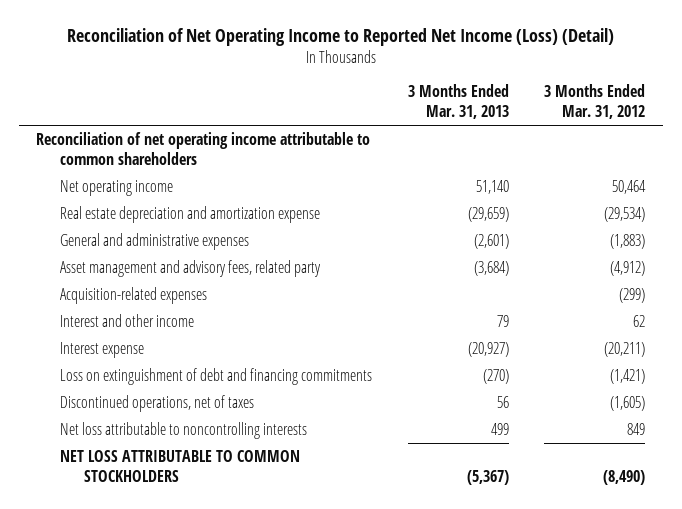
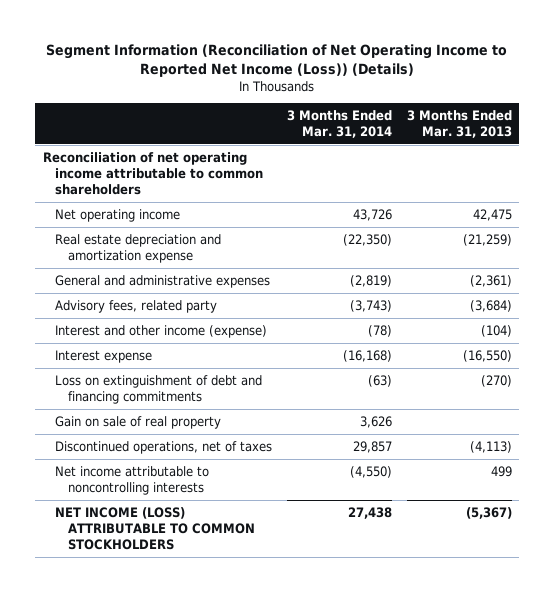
[66,28,614,47] Reconciliation of Net Operating Income to Reported Net Income (Loss) (Detail) -> [46,43,508,77] Segment Information (Reconciliation of Net Operating Income to Reported Net Income (Loss)) (Details)
[544,84,646,120] 3 Months Ended Mar. 31, 2012 -> none
none -> [286,110,392,138] 3 Months Ended Mar. 31, 2014
[60,287,208,305] Acquisition-related expenses -> none
[475,180,509,195] 51,140 -> [472,209,512,222] 42,475
[467,207,509,223] (29,659) -> [462,234,512,247] (21,259)
[473,234,509,250] (2,601) -> [469,275,512,288] (2,361)
[60,260,322,278] Asset management and advisory fees, related party -> [55,300,218,314] Advisory fees, related party
[60,314,195,328] Interest and other income -> [55,325,268,339] Interest and other income (expense)
[496,315,509,328] 79 -> [480,325,512,338] (104)
[467,342,509,358] (20,927) -> [462,350,512,363] (16,550)
none -> [55,416,222,430] Gain on sale of real property
[496,396,509,409] 56 -> [469,441,512,454] (4,113)
[60,422,308,440] Net loss attributable to noncontrolling interests -> [55,466,210,495] Net income attributable to noncontrolling interests
[60,450,301,482] NET LOSS ATTRIBUTABLE TO COMMON STOCKHOLDERS -> [55,507,255,550] NET INCOME (LOSS) ATTRIBUTABLE TO COMMON STOCKHOLDERS

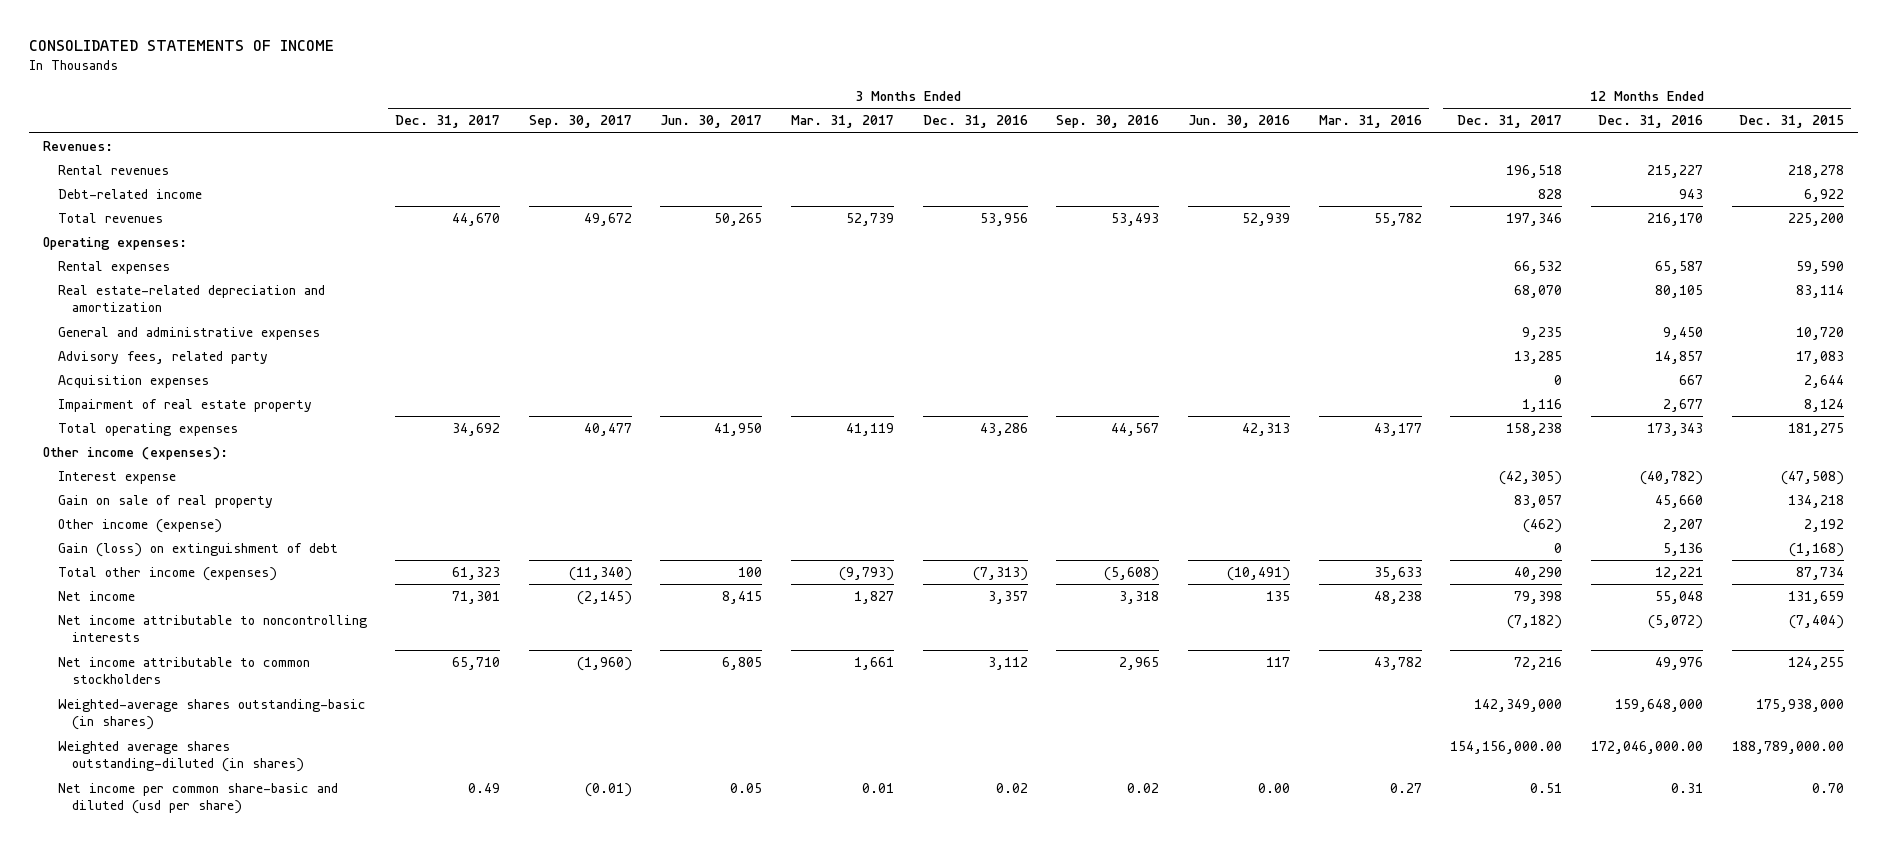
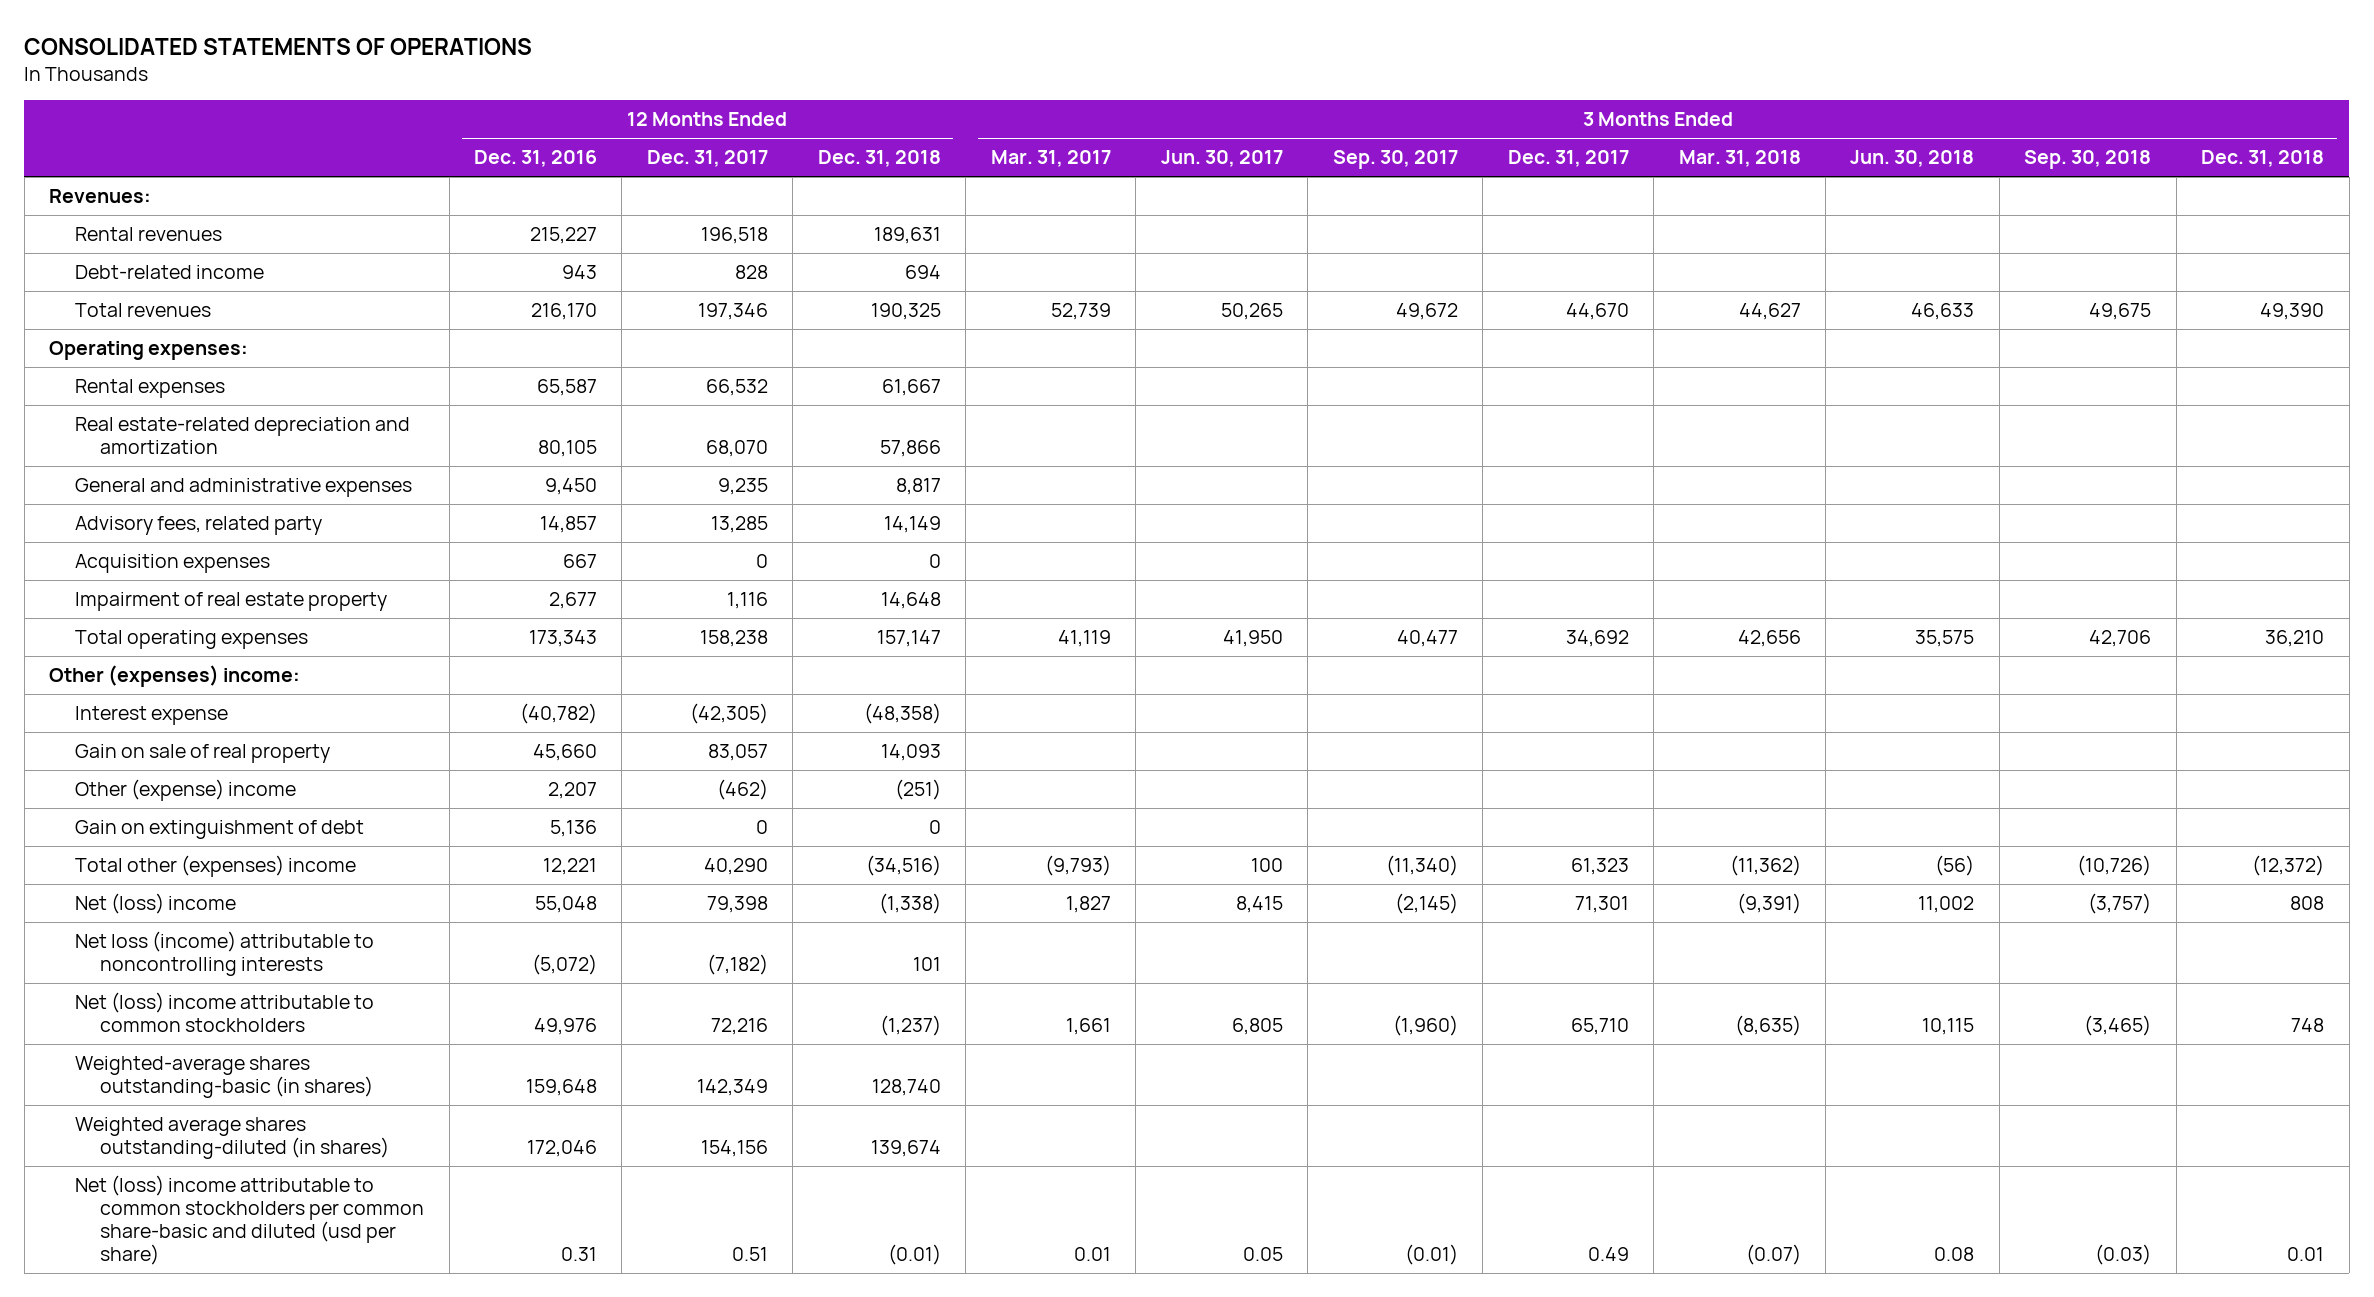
[28,39,334,51] CONSOLIDATED STATEMENTS OF INCOME -> [24,37,533,55] CONSOLIDATED STATEMENTS OF OPERATIONS
[922,115,1028,129] Dec. 31, 2016 -> none
[1056,115,1160,129] Sep. 30, 2016 -> none
[1188,115,1291,129] Jun. 30, 2016 -> none
[1318,115,1422,129] Mar. 31, 2016 -> none
[1738,115,1844,129] Dec. 31, 2015 -> none
none -> [817,150,941,168] Dec. 31, 2018
none -> [1678,150,1801,168] Mar. 31, 2018
none -> [1850,150,1975,168] Jun. 30, 2018
none -> [2024,150,2152,170] Sep. 30, 2018
none -> [2201,150,2325,168] Dec. 31, 2018
[43,447,229,461] Other income (expenses): -> [49,665,301,688] Other (expenses) income:
[57,519,222,534] Other income (expense) -> [74,779,296,802] Other (expense) income
[57,543,338,558] Gain (loss) on extinguishment of debt -> [74,820,364,840] Gain on extinguishment of debt
[57,567,277,582] Total other income (expenses) -> [74,855,356,878] Total other (expenses) income
[57,591,135,602] Net income -> [74,893,236,915] Net (loss) income
[57,615,367,643] Net income attributable to noncontrolling interests -> [74,931,374,976] Net loss (income) attributable to noncontrolling interests
[57,657,310,685] Net income attributable to common stockholders -> [74,992,374,1032] Net (loss) income attributable to common stockholders
[1474,699,1563,713] 142,349,000 -> [696,1078,768,1096] 142,349
[1615,699,1704,713] 159,648,000 -> [525,1078,597,1096] 159,648
[1450,741,1563,755] 154,156,000.00 -> [700,1139,768,1157] 154,156
[1591,741,1704,755] 172,046,000.00 -> [526,1139,597,1157] 172,046
[57,783,338,815] Net income per common share-basic and diluted (usd per share) -> [74,1175,425,1265] Net (loss) income attributable to common stockholders per common share-basic and diluted (usd per share)

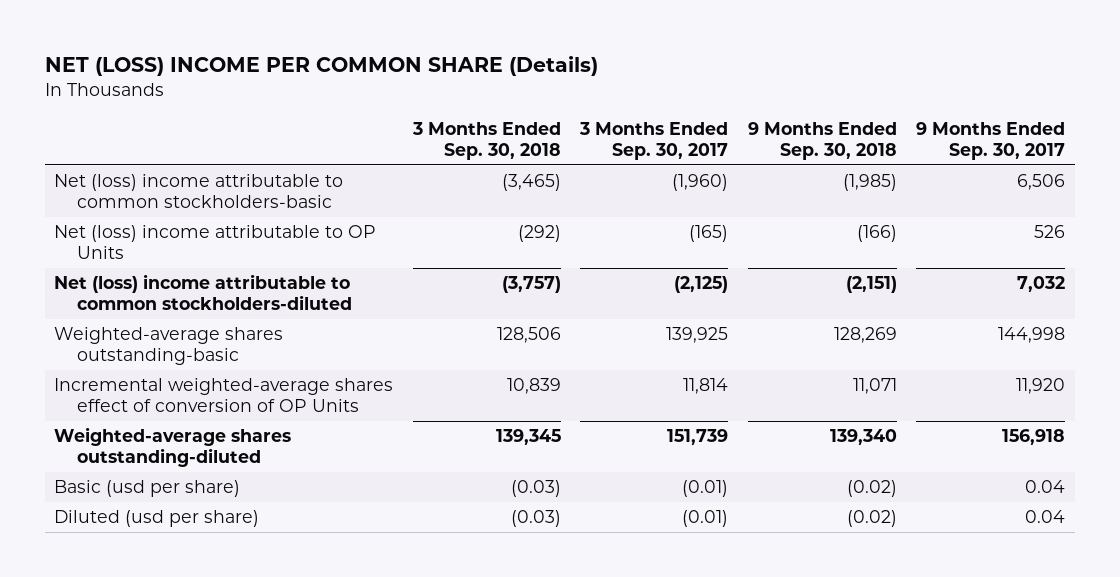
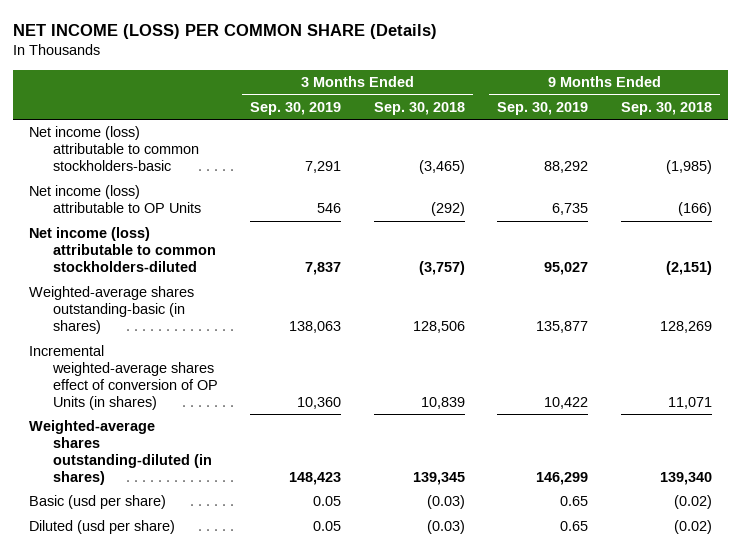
[44,56,598,77] NET (LOSS) INCOME PER COMMON SHARE (Details) -> [13,23,438,39] NET INCOME (LOSS) PER COMMON SHARE (Details)
[579,121,729,160] 3 Months Ended Sep. 30, 2017 -> none
[916,121,1066,160] 9 Months Ended Sep. 30, 2017 -> none
none -> [250,102,342,116] Sep. 30, 2019
none -> [497,102,589,116] Sep. 30, 2019
[54,174,344,209] Net (loss) income attributable to common stockholders-basic -> [29,126,199,172] Net income (loss) attributable to common stockholders-basic
[54,225,377,260] Net (loss) income attributable to OP Units -> [29,185,201,214] Net income (loss) attributable to OP Units
[54,274,352,311] Net (loss) income attributable to common stockholders-diluted -> [29,227,216,273] Net income (loss) attributable to common stockholders-diluted
[54,327,284,366] Weighted-average shares outstanding-basic -> [29,286,195,335] Weighted-average shares outstanding-basic (in shares)
[54,378,394,413] Incremental weighted-average shares effect of conversion of OP Units -> [29,345,218,410] Incremental weighted-average shares effect of conversion of OP Units (in shares)
[54,427,292,468] Weighted-average shares outstanding-diluted -> [29,420,212,485] Weighted-average shares outstanding-diluted (in shares)

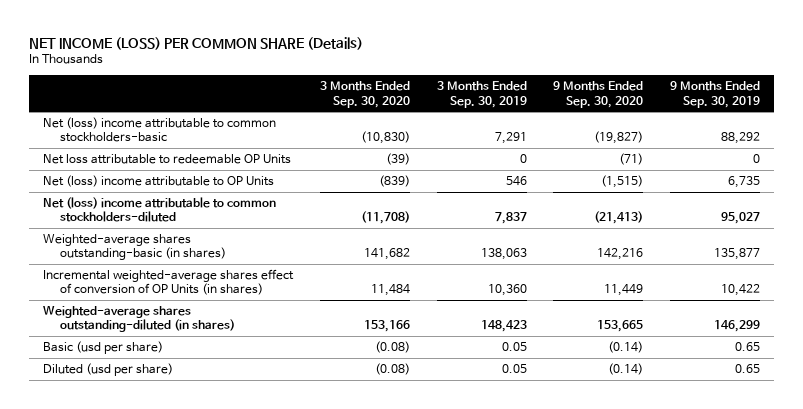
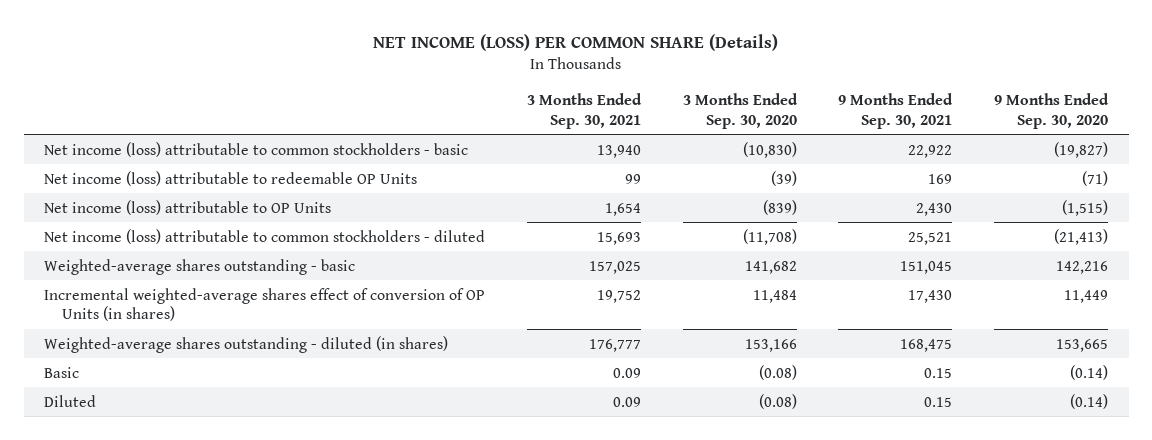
[436,81,527,108] 3 Months Ended Sep. 30, 2019 -> none
[670,81,761,108] 9 Months Ended Sep. 30, 2019 -> none
none -> [527,92,643,129] 3 Months Ended Sep. 30, 2021
none -> [838,92,954,129] 9 Months Ended Sep. 30, 2021
[42,117,276,143] Net (loss) income attributable to common stockholders-basic -> [44,141,469,157] Net income (loss) attributable to common stockholders - basic
[42,154,291,165] Net loss attributable to redeemable OP Units -> [44,170,418,186] Net income (loss) attributable to redeemable OP Units
[42,175,274,188] Net (loss) income attributable to OP Units -> [44,199,332,215] Net income (loss) attributable to OP Units
[42,197,276,223] Net (loss) income attributable to common stockholders-diluted -> [44,228,486,244] Net income (loss) attributable to common stockholders - diluted
[42,234,226,261] Weighted-average shares outstanding-basic (in shares) -> [44,258,356,275] Weighted-average shares outstanding - basic
[42,306,235,333] Weighted-average shares outstanding-diluted (in shares) -> [44,335,449,353] Weighted-average shares outstanding - diluted (in shares)
[42,341,163,355] Basic (usd per share) -> [44,366,80,378] Basic
[42,363,173,377] Diluted (usd per share) -> [44,394,97,407] Diluted

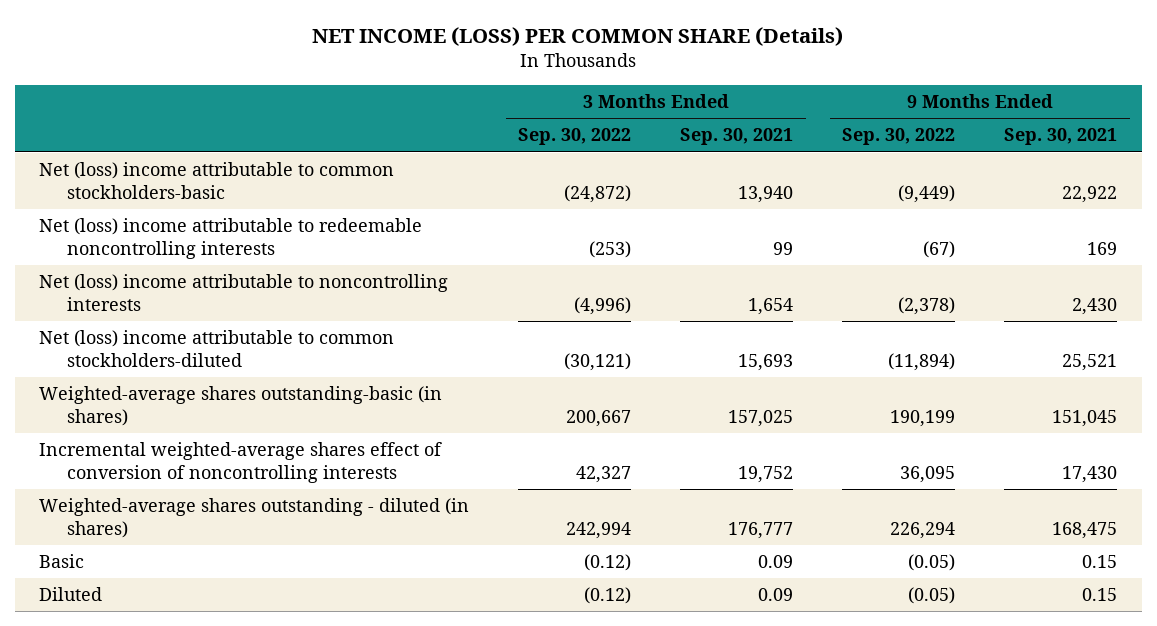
[682,92,798,129] 3 Months Ended Sep. 30, 2020 -> none
[993,92,1109,129] 9 Months Ended Sep. 30, 2020 -> none
none -> [518,128,632,146] Sep. 30, 2022
none -> [842,128,956,146] Sep. 30, 2022
[44,141,469,157] Net income (loss) attributable to common stockholders - basic -> [39,162,395,199] Net (loss) income attributable to common stockholders-basic
[44,170,418,186] Net income (loss) attributable to redeemable OP Units -> [39,218,423,259] Net (loss) income attributable to redeemable noncontrolling interests
[44,199,332,215] Net income (loss) attributable to OP Units -> [39,274,449,311] Net (loss) income attributable to noncontrolling interests
[44,228,486,244] Net income (loss) attributable to common stockholders - diluted -> [39,330,395,367] Net (loss) income attributable to common stockholders-diluted
[44,258,356,275] Weighted-average shares outstanding - basic -> [39,386,443,426] Weighted-average shares outstanding-basic (in shares)
[44,287,486,322] Incremental weighted-average shares effect of conversion of OP Units (in shares) -> [39,442,443,483] Incremental weighted-average shares effect of conversion of noncontrolling interests

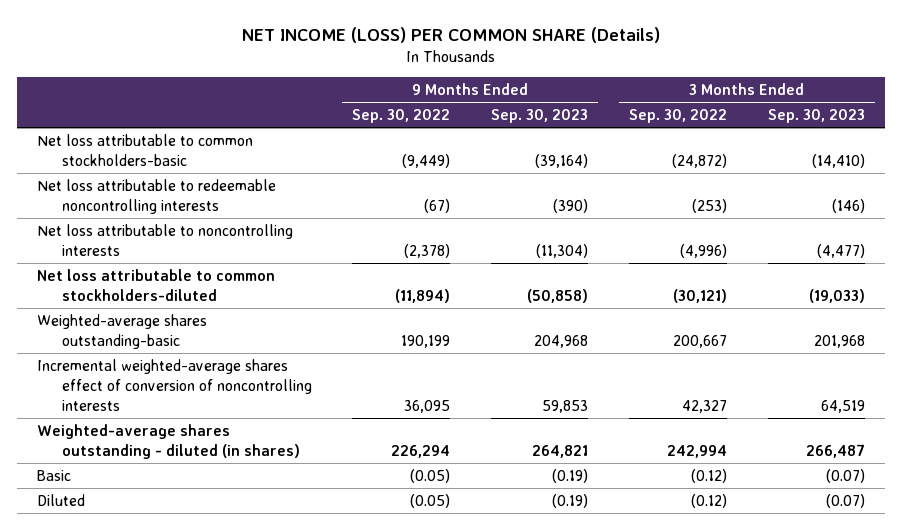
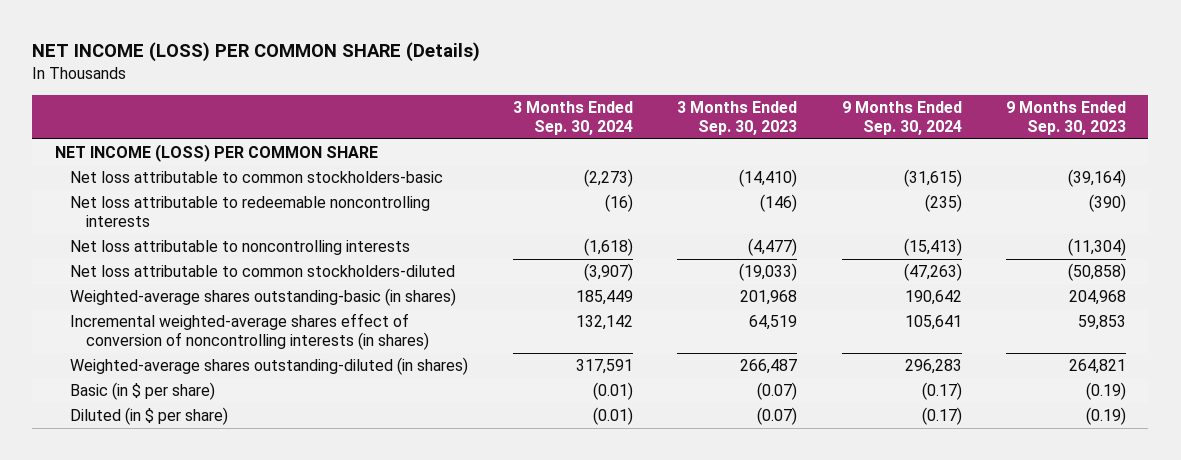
[352,109,451,124] Sep. 30, 2022 -> none
[629,109,728,124] Sep. 30, 2022 -> none
none -> [512,100,633,136] 3 Months Ended Sep. 30, 2024
none -> [841,100,962,136] 9 Months Ended Sep. 30, 2024
none -> [54,143,378,162] NET INCOME (LOSS) PER COMMON SHARE
[37,313,208,349] Weighted-average shares outstanding-basic -> [70,287,457,306] Weighted-average shares outstanding-basic (in shares)
[37,358,312,411] Incremental weighted-average shares effect of conversion of noncontrolling interests -> [70,312,430,351] Incremental weighted-average shares effect of conversion of noncontrolling interests (in shares)
[37,423,300,459] Weighted-average shares outstanding - diluted (in shares) -> [70,356,469,375] Weighted-average shares outstanding-diluted (in shares)
[37,469,72,481] Basic -> [70,381,216,400] Basic (in $ per share)
[37,493,86,506] Diluted -> [70,406,229,425] Diluted (in $ per share)

